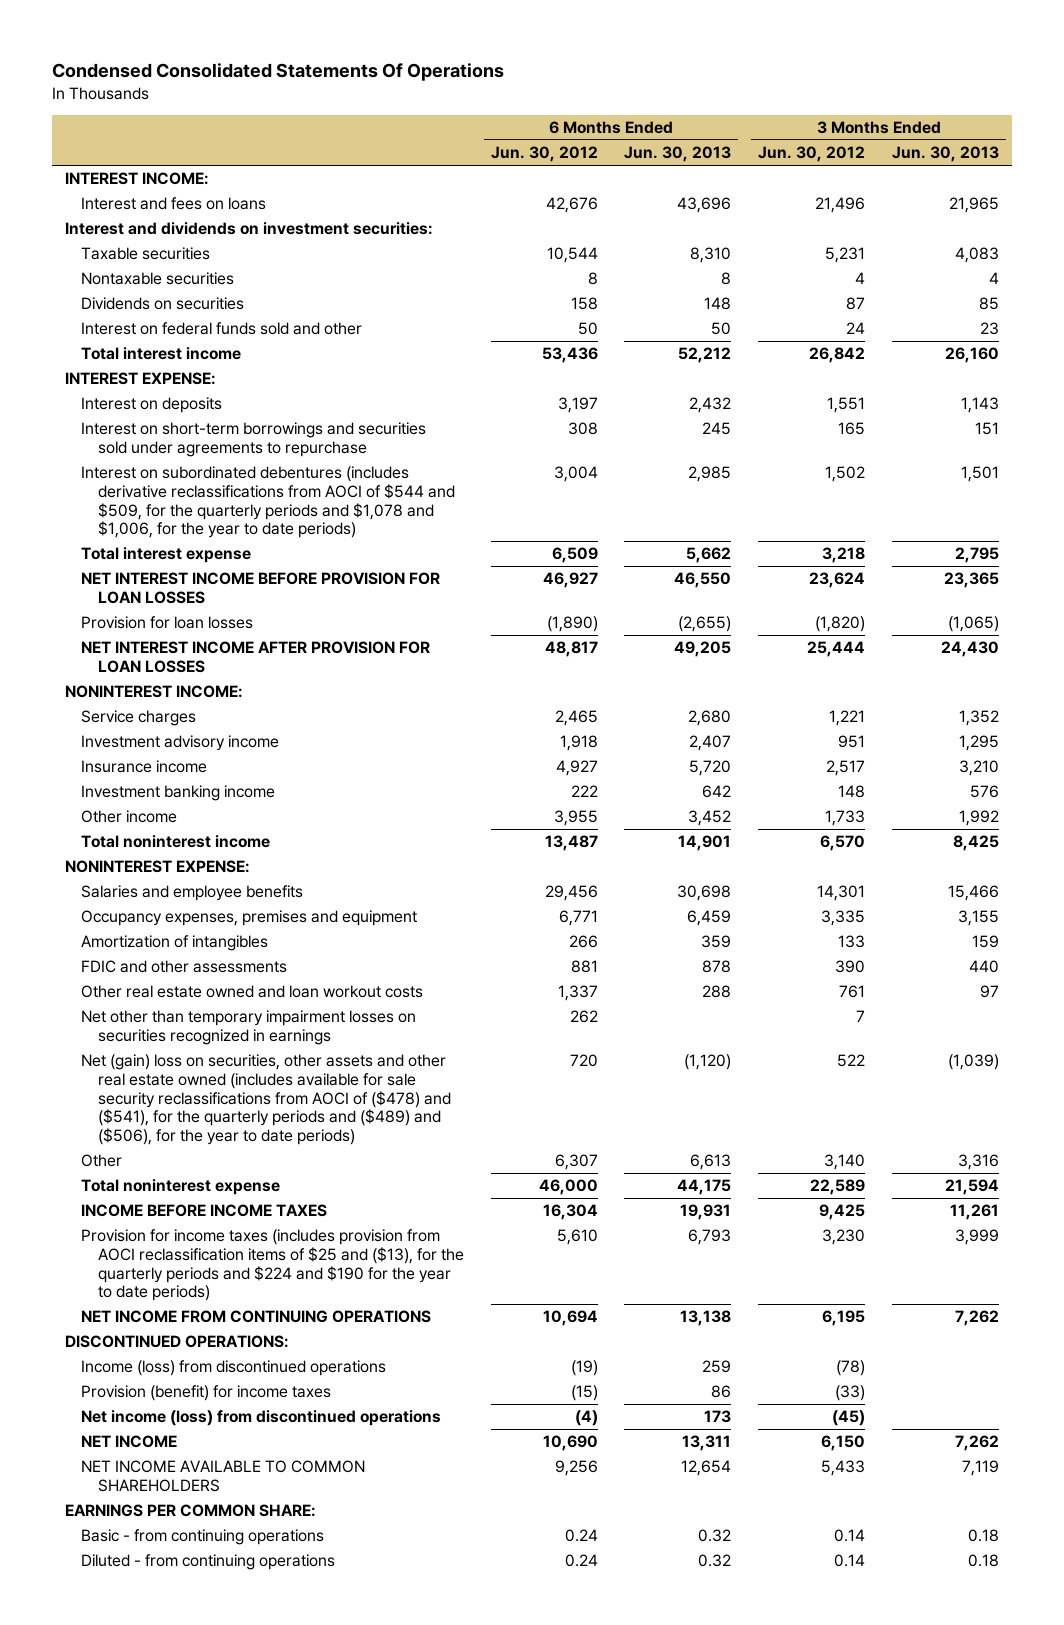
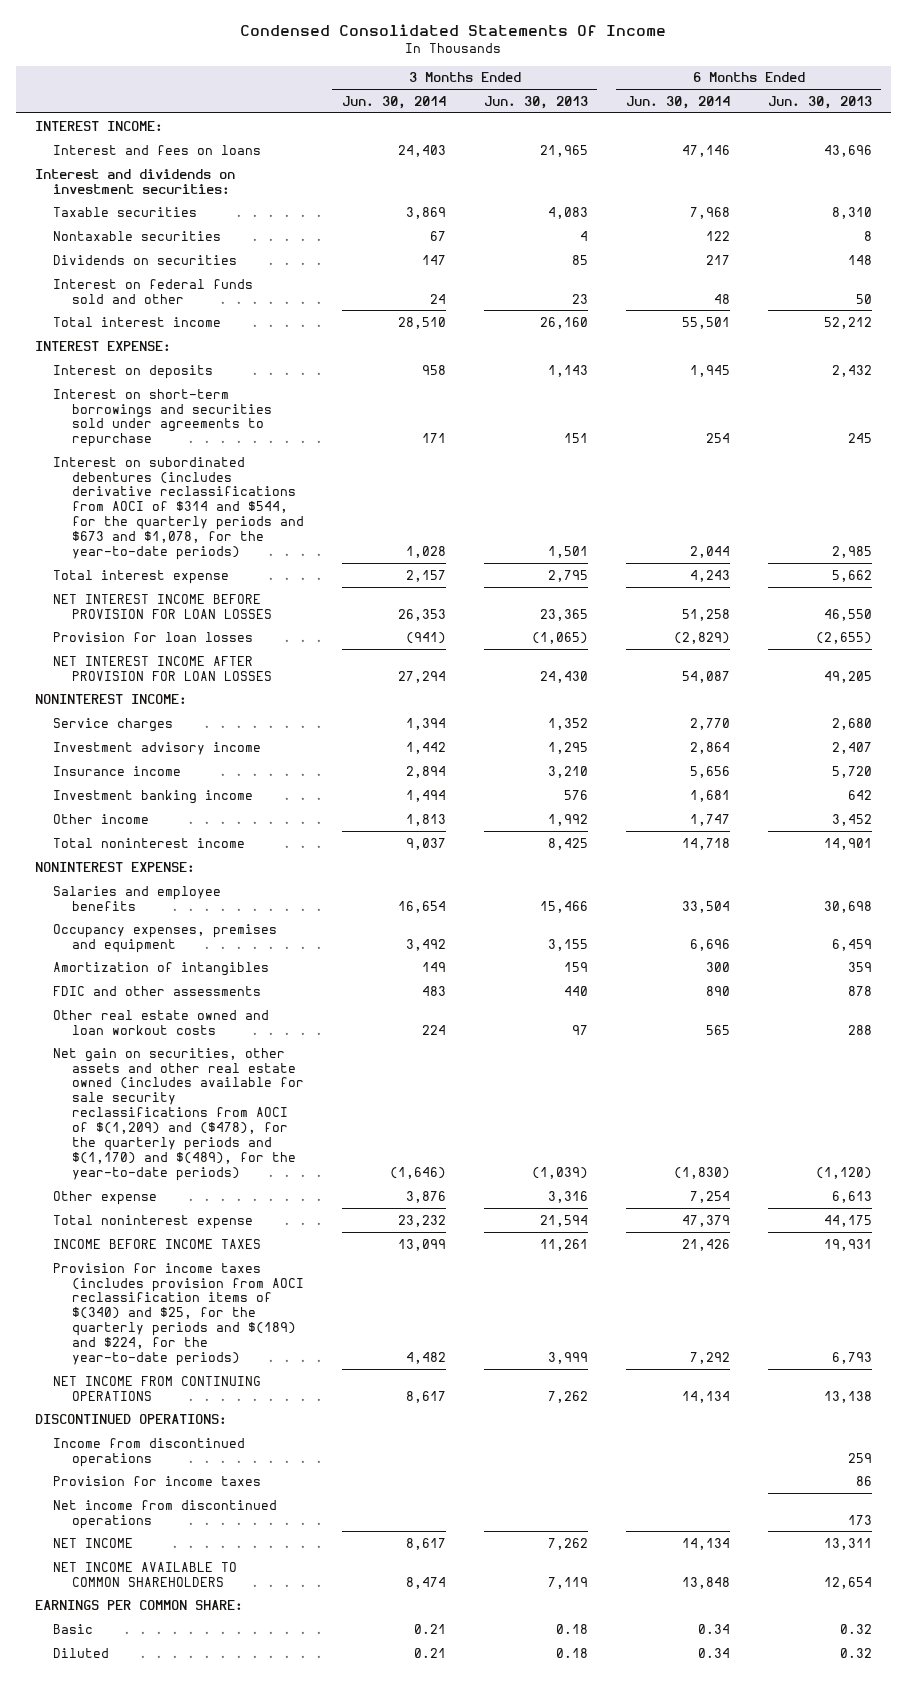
[51,62,504,81] Condensed Consolidated Statements Of Operations -> [240,23,667,36] Condensed Consolidated Statements Of Income
[490,146,598,163] Jun. 30, 2012 -> none
[758,146,866,163] Jun. 30, 2012 -> none
none -> [341,95,446,109] Jun. 30, 2014
none -> [625,95,730,109] Jun. 30, 2014
[81,466,455,539] Interest on subordinated debentures (includes derivative reclassifications from AOCI of $544 and $509, for the quarterly periods and $1,078 and $1,006, for the year to date periods) -> [53,456,304,561] Interest on subordinated debentures (includes derivative reclassifications from AOCI of $314 and $544, for the quarterly periods and $673 and $1,078, for the year-to-date periods)
[81,1010,417,1046] Net other than temporary impairment losses on securities recognized in earnings -> none
[81,1054,451,1146] Net (gain) loss on securities, other assets and other real estate owned (includes available for sale security reclassifications from AOCI of ($478) and ($541), for the quarterly periods and ($489) and ($506), for the year to date periods) -> [53,1047,304,1182] Net gain on securities, other assets and other real estate owned (includes available for sale security reclassifications from AOCI of $(1,209) and ($478), for the quarterly periods and $(1,170) and $(489), for the year-to-date periods)
[81,1154,123,1168] Other -> [53,1190,158,1205] Other expense
[81,1229,464,1302] Provision for income taxes (includes provision from AOCI reclassification items of $25 and ($13), for the quarterly periods and $224 and $190 for the year to date periods) -> [53,1262,304,1367] Provision for income taxes (includes provision from AOCI reclassification items of $(340) and $25, for the quarterly periods and $(189) and $224, for the year-to-date periods)
[81,1360,387,1377] Income (loss) from discontinued operations -> [53,1437,246,1467] Income from discontinued operations
[81,1385,332,1402] Provision (benefit) for income taxes -> [53,1475,262,1486] Provision for income taxes
[81,1410,442,1427] Net income (loss) from discontinued operations -> [53,1499,278,1529] Net income from discontinued operations
[81,1529,325,1546] Basic - from continuing operations -> [53,1623,94,1634] Basic
[81,1554,336,1571] Diluted - from continuing operations -> [53,1647,110,1658] Diluted

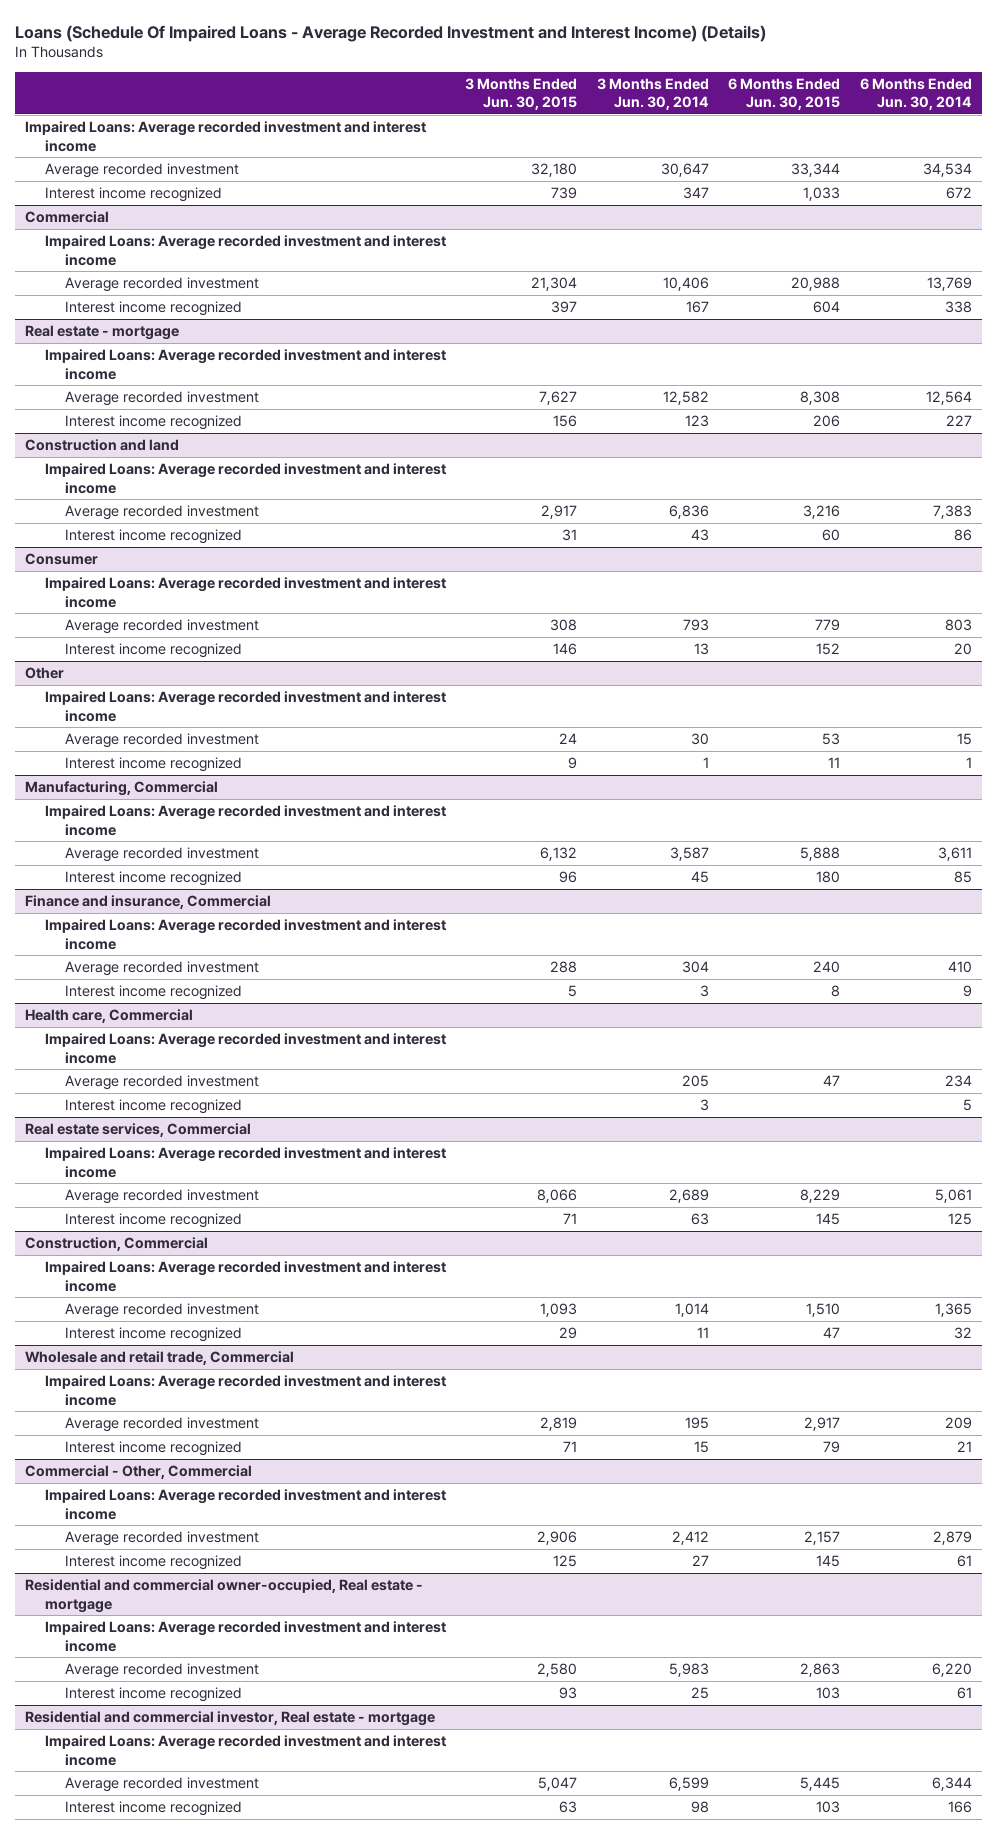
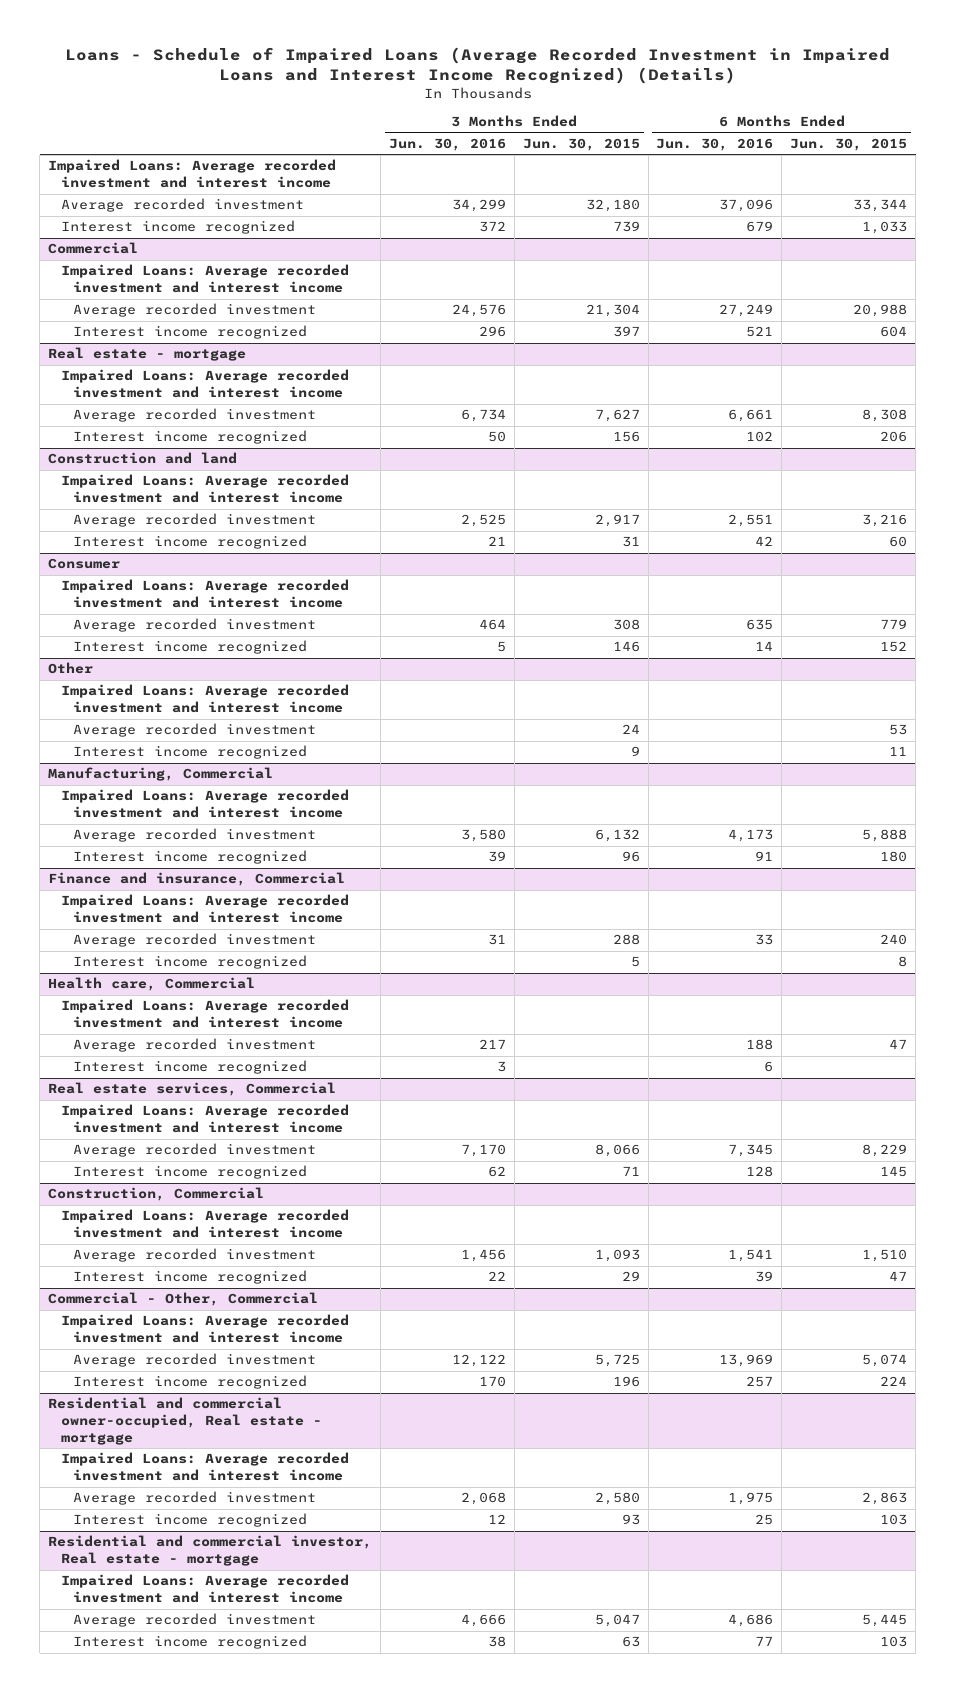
[15,24,767,42] Loans (Schedule Of Impaired Loans - Average Recorded Investment and Interest Income) (Details) -> [64,46,890,84] Loans - Schedule of Impaired Loans (Average Recorded Investment in Impaired Loans and Interest Income Recognized) (Details)
[596,77,709,111] 3 Months Ended Jun. 30, 2014 -> none
[860,77,973,111] 6 Months Ended Jun. 30, 2014 -> none
none -> [388,137,506,151] Jun. 30, 2016
none -> [656,137,774,151] Jun. 30, 2016
[24,1351,294,1366] Wholesale and retail trade, Commercial -> none
[44,1375,446,1406] Impaired Loans: Average recorded investment and interest income -> none
[64,1417,259,1433] Average recorded investment -> none
[64,1441,242,1457] Interest income recognized -> none
[537,1531,578,1546] 2,906 -> [594,1354,640,1368] 5,725
[804,1531,841,1546] 2,157 -> [862,1354,908,1368] 5,074
[553,1555,578,1568] 125 -> [612,1376,640,1388] 196
[816,1555,841,1568] 145 -> [880,1376,908,1387] 224

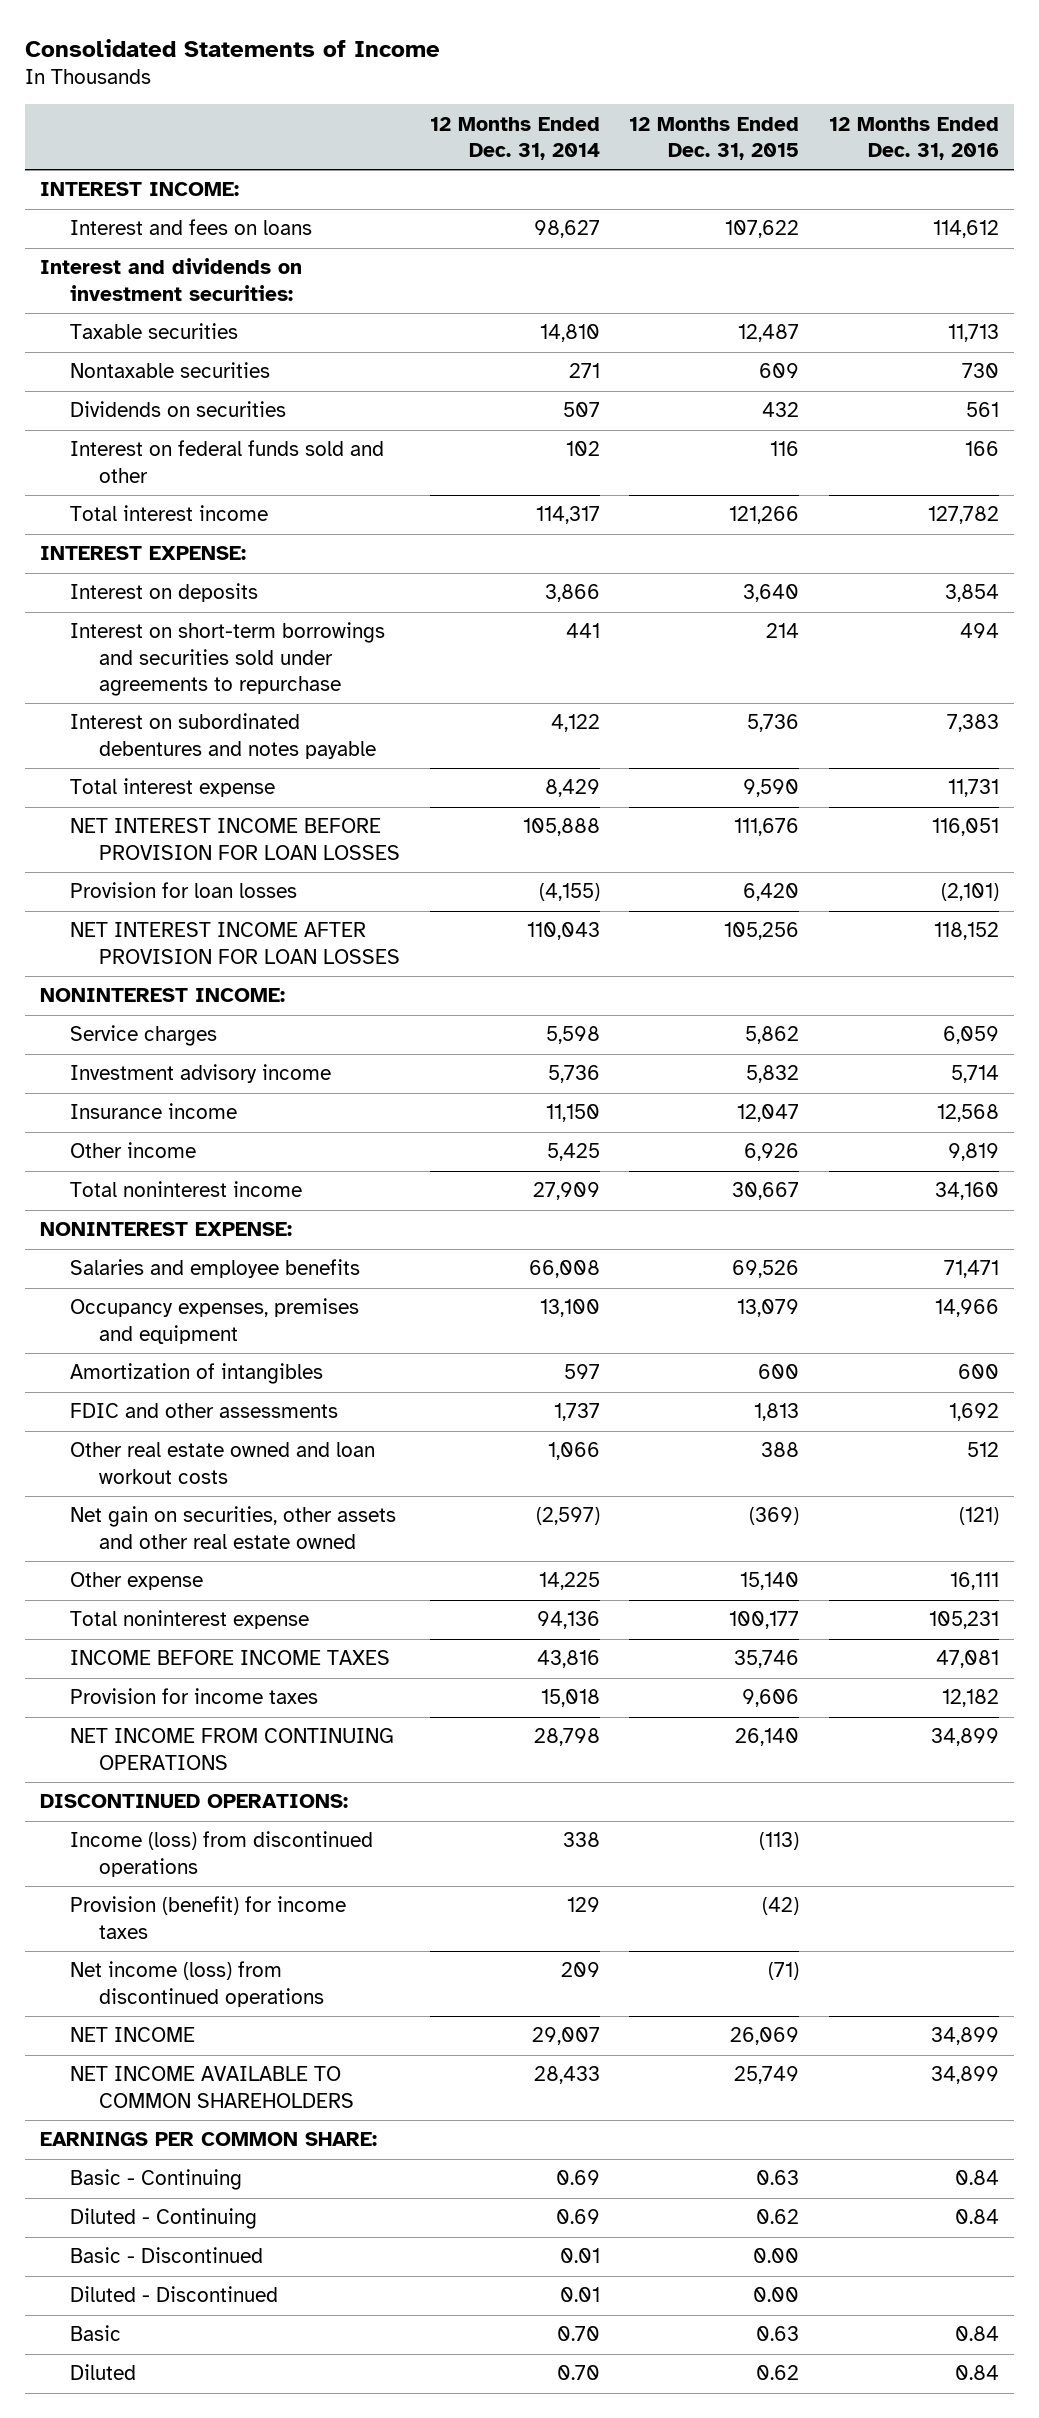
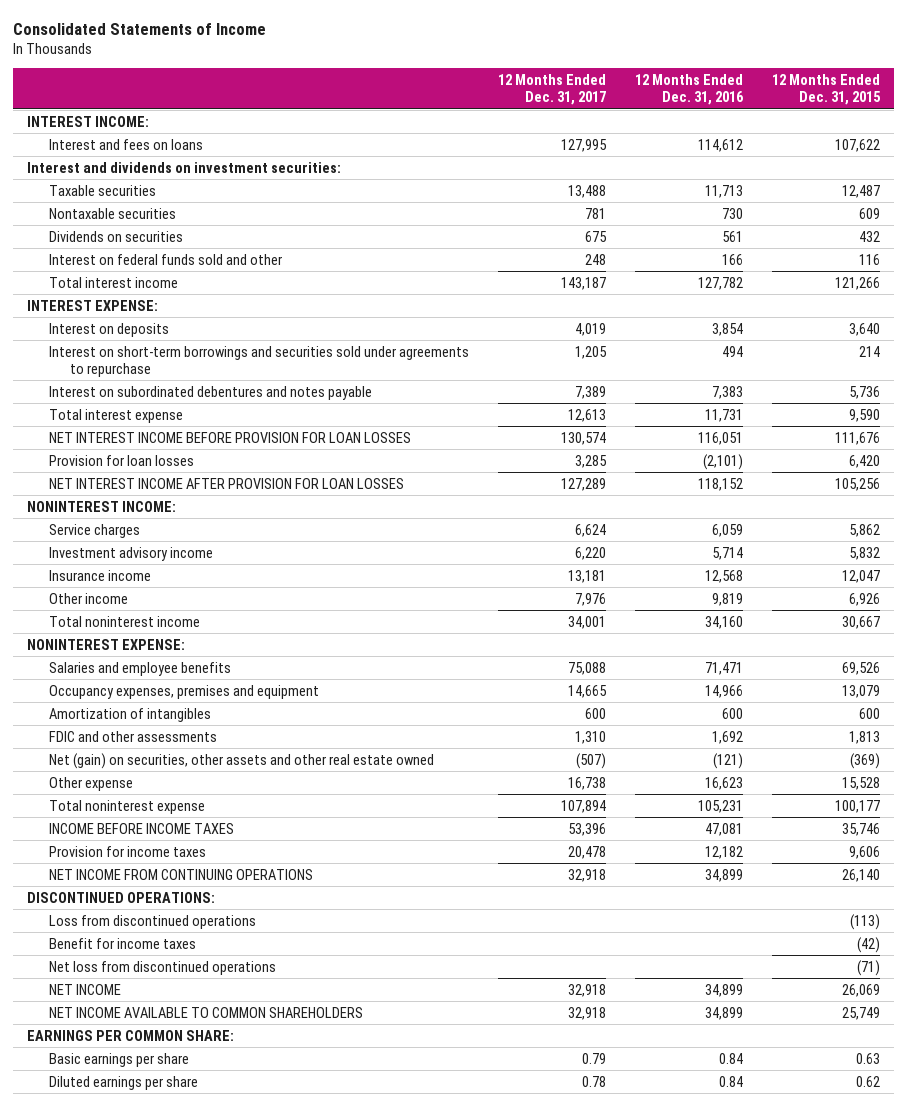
[429,116,600,160] 12 Months Ended Dec. 31, 2014 -> none
none -> [497,74,606,106] 12 Months Ended Dec. 31, 2017
[69,1442,375,1484] Other real estate owned and loan workout costs -> none
[69,1506,396,1549] Net gain on securities, other assets and other real estate owned -> [48,752,434,769] Net (gain) on securities, other assets and other real estate owned
[740,1572,800,1591] 15,140 -> [841,776,880,790] 15,528
[950,1572,1000,1591] 16,111 -> [704,776,743,790] 16,623
[69,1831,373,1877] Income (loss) from discontinued operations -> [48,914,256,929] Loss from discontinued operations
[69,1896,346,1939] Provision (benefit) for income taxes -> [48,937,196,949] Benefit for income taxes
[69,1961,325,2007] Net income (loss) from discontinued operations -> [48,960,276,975] Net loss from discontinued operations
[69,2169,242,2191] Basic - Continuing -> none
[69,2208,257,2230] Diluted - Continuing -> none
[69,2247,263,2264] Basic - Discontinued -> none
[69,2286,278,2303] Diluted - Discontinued -> none
[69,2325,121,2342] Basic -> [48,1052,189,1067] Basic earnings per share
[69,2364,136,2381] Diluted -> [48,1075,198,1090] Diluted earnings per share

